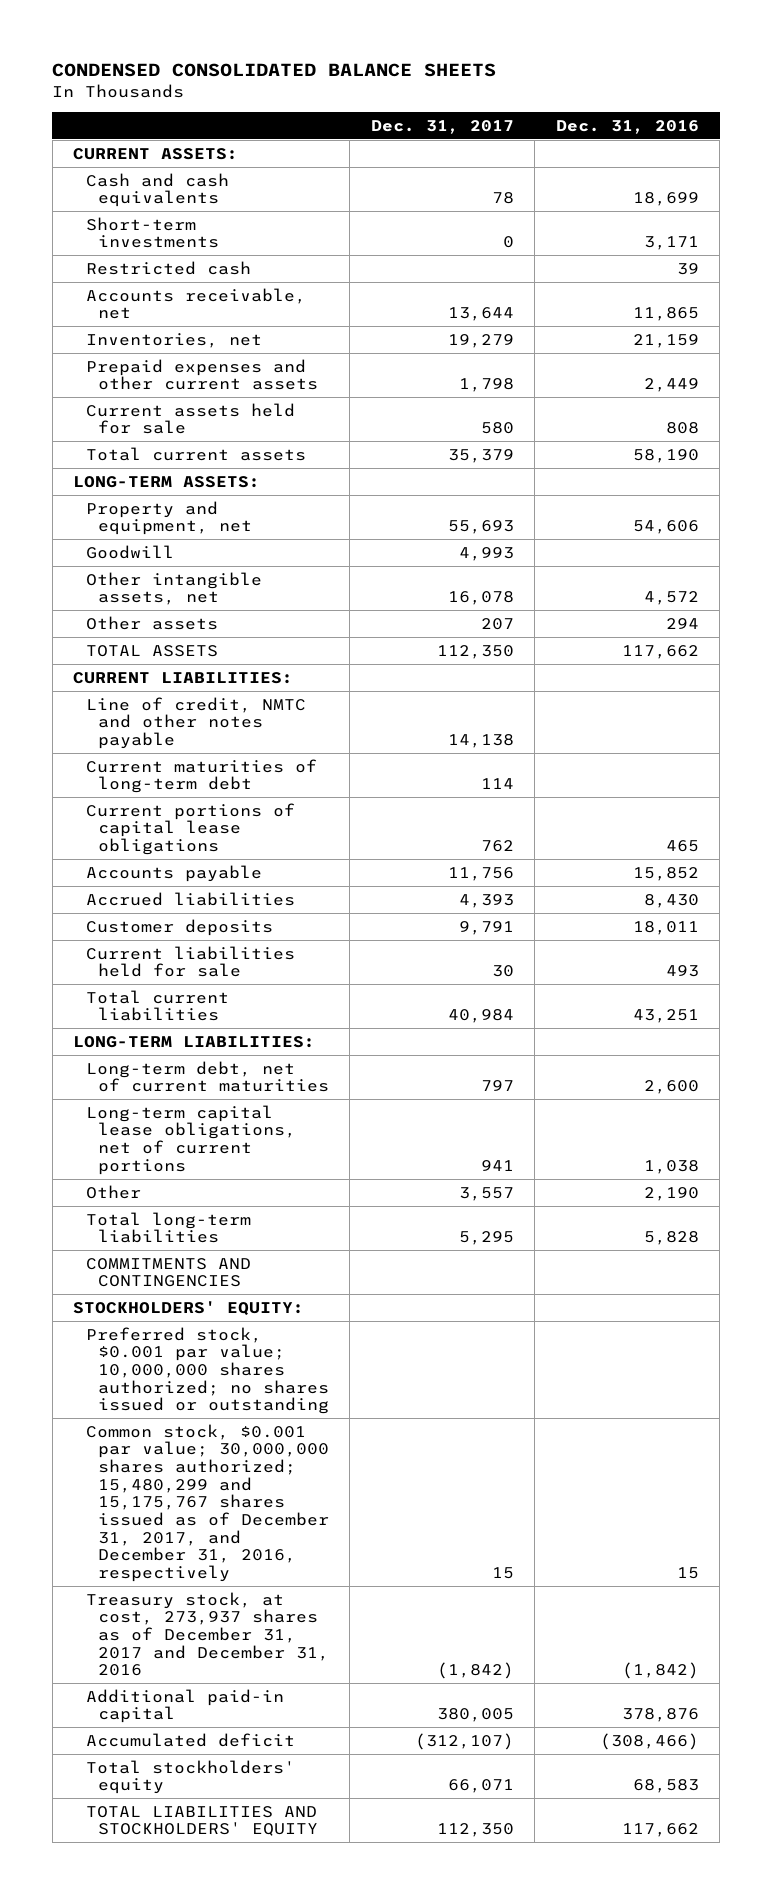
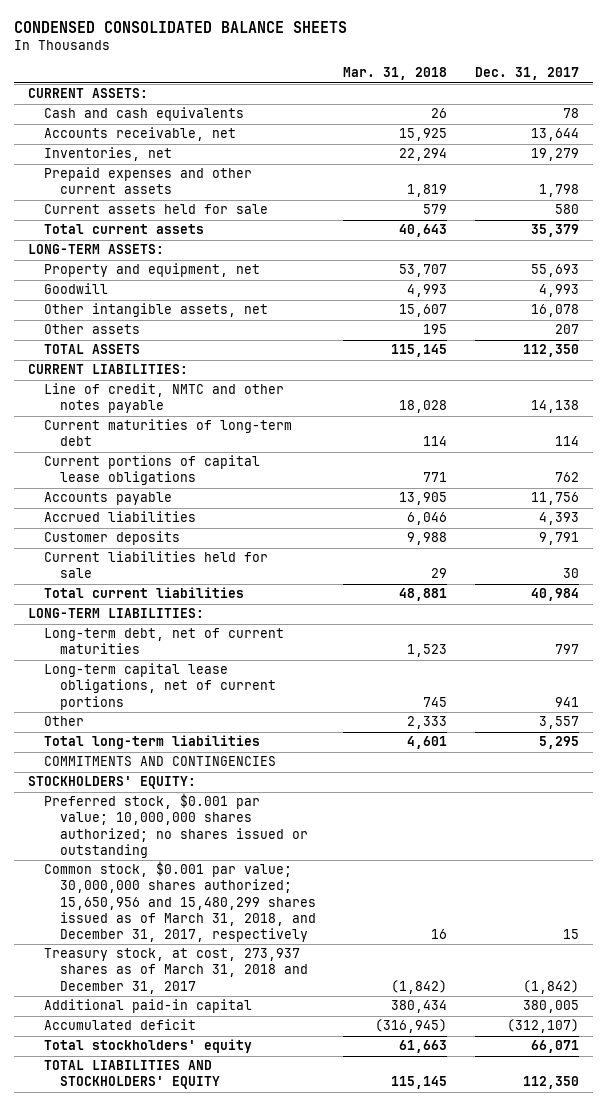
[555,119,699,134] Dec. 31, 2016 -> none
none -> [343,67,448,81] Mar. 31, 2018
[85,216,220,249] Short-term investments -> none
[85,260,251,275] Restricted cash -> none
[85,1423,330,1583] Common stock, $0.001 par value; 30,000,000 shares authorized; 15,480,299 and 15,175,767 shares issued as of December 31, 2017, and December 31, 2016, respectively -> [43,861,316,942] Common stock, $0.001 par value; 30,000,000 shares authorized; 15,650,956 and 15,480,299 shares issued as of March 31, 2018, and December 31, 2017, respectively
[85,1591,330,1677] Treasury stock, at cost, 273,937 shares as of December 31, 2017 and December 31, 2016 -> [43,948,308,994] Treasury stock, at cost, 273,937 shares as of March 31, 2018 and December 31, 2017

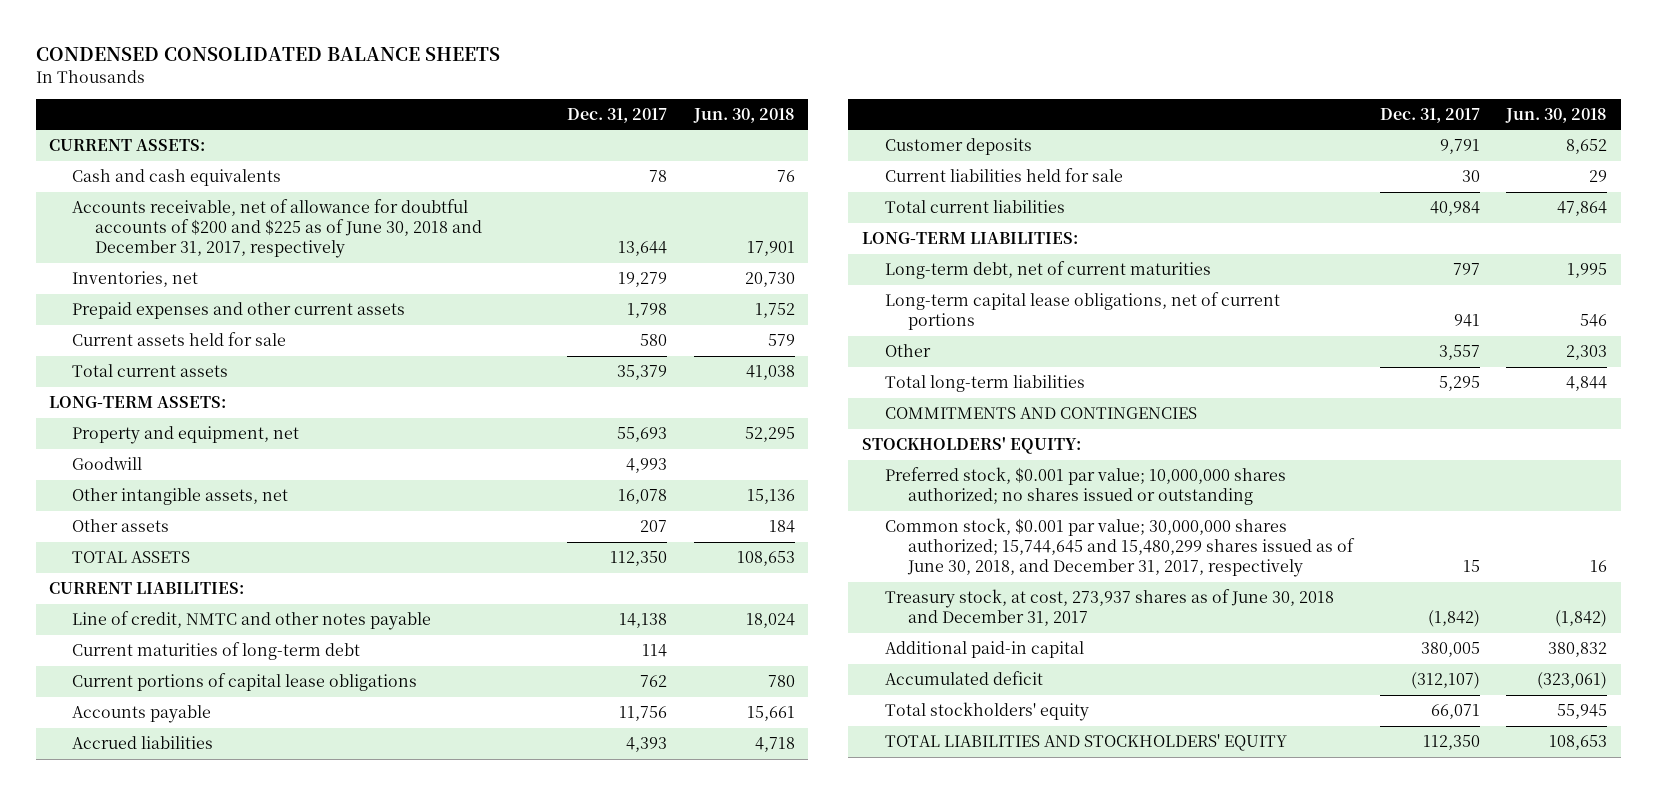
[343,67,448,81] Mar. 31, 2018 -> none
none -> [692,108,795,124] Jun. 30, 2018
[43,127,236,142] Accounts receivable, net -> [71,199,482,259] Accounts receivable, net of allowance for doubtful accounts of $200 and $225 as of June 30, 2018 and December 31, 2017, respectively
[43,861,316,942] Common stock, $0.001 par value; 30,000,000 shares authorized; 15,650,956 and 15,480,299 shares issued as of March 31, 2018, and December 31, 2017, respectively -> [884,518,1355,578] Common stock, $0.001 par value; 30,000,000 shares authorized; 15,744,645 and 15,480,299 shares issued as of June 30, 2018, and December 31, 2017, respectively
[43,948,308,994] Treasury stock, at cost, 273,937 shares as of March 31, 2018 and December 31, 2017 -> [884,589,1334,627] Treasury stock, at cost, 273,937 shares as of June 30, 2018 and December 31, 2017

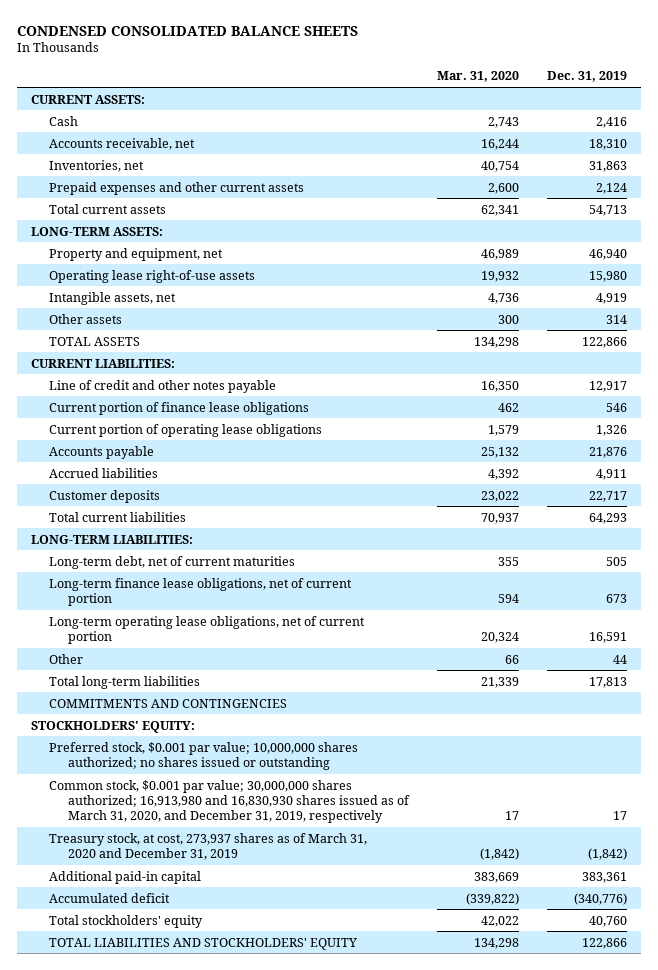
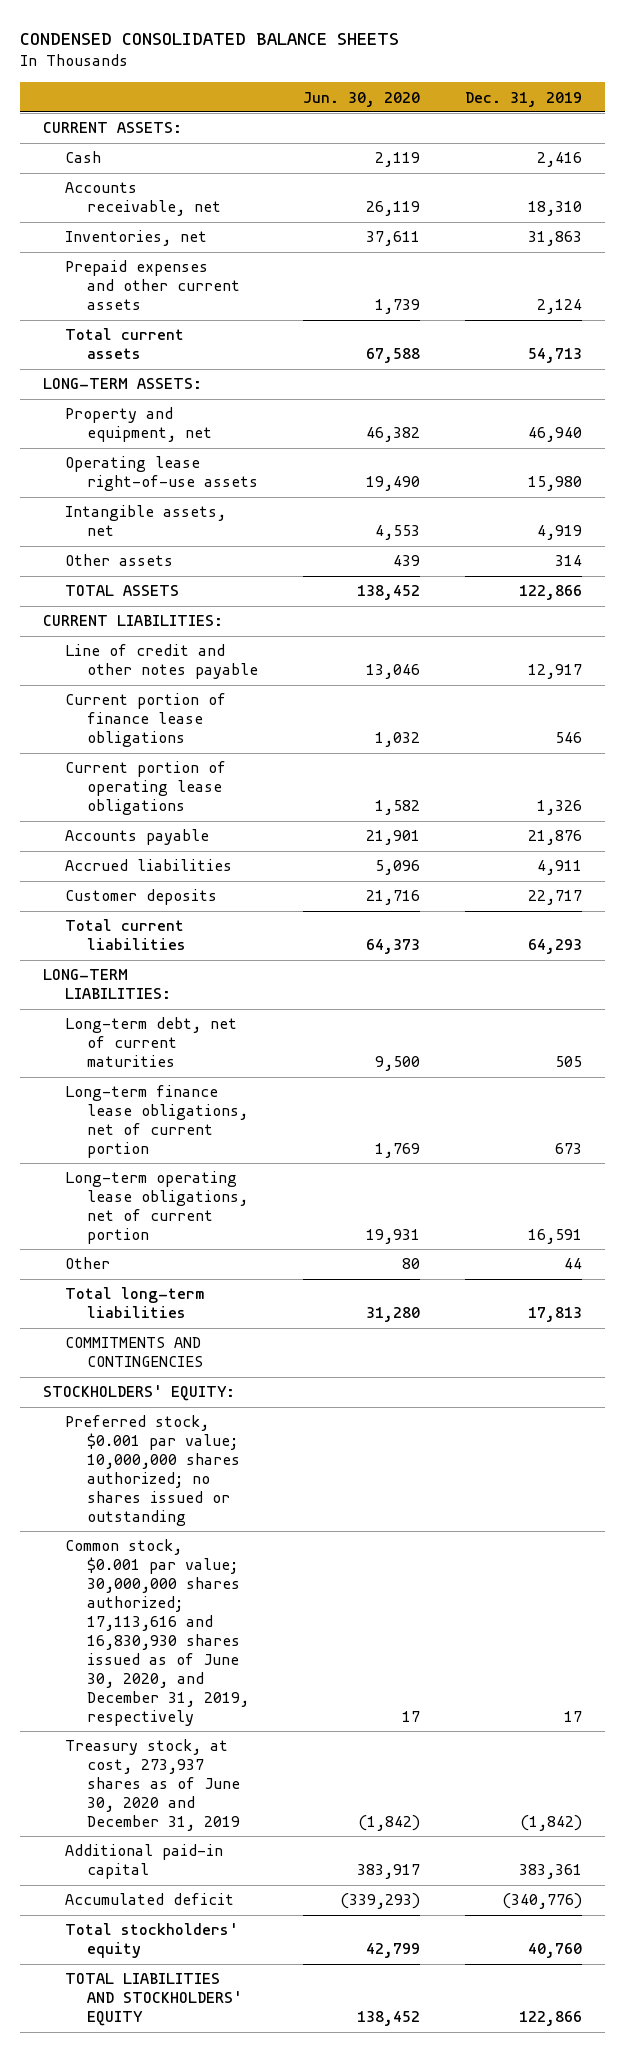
[436,71,519,83] Mar. 31, 2020 -> none
none -> [302,91,420,107] Jun. 30, 2020
[49,779,410,824] Common stock, $0.001 par value; 30,000,000 shares authorized; 16,913,980 and 16,830,930 shares issued as of March 31, 2020, and December 31, 2019, respectively -> [64,1539,249,1726] Common stock, $0.001 par value; 30,000,000 shares authorized; 17,113,616 and 16,830,930 shares issued as of June 30, 2020, and December 31, 2019, respectively
[49,832,368,860] Treasury stock, at cost, 273,937 shares as of March 31, 2020 and December 31, 2019 -> [64,1739,240,1832] Treasury stock, at cost, 273,937 shares as of June 30, 2020 and December 31, 2019

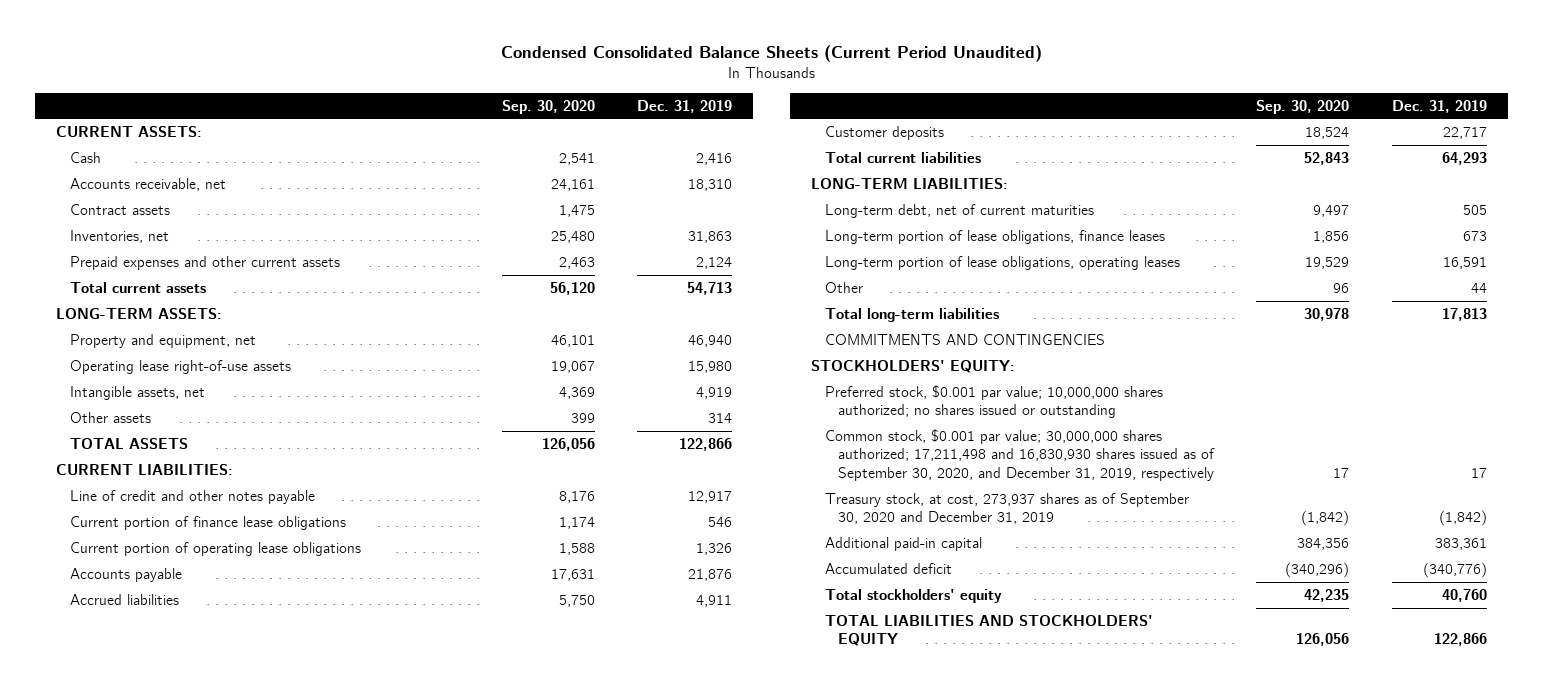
[20,33,400,46] CONDENSED CONSOLIDATED BALANCE SHEETS -> [500,45,1042,63] Condensed Consolidated Balance Sheets (Current Period Unaudited)
[302,91,420,107] Jun. 30, 2020 -> none
none -> [501,99,595,114] Sep. 30, 2020
none -> [69,203,170,215] Contract assets
[64,1085,248,1159] Long-term finance lease obligations, net of current portion -> [824,229,1165,244] Long-term portion of lease obligations, finance leases
[64,1171,248,1245] Long-term operating lease obligations, net of current portion -> [824,255,1180,270] Long-term portion of lease obligations, operating leases
[64,1539,249,1726] Common stock, $0.001 par value; 30,000,000 shares authorized; 17,113,616 and 16,830,930 shares issued as of June 30, 2020, and December 31, 2019, respectively -> [824,428,1215,481] Common stock, $0.001 par value; 30,000,000 shares authorized; 17,211,498 and 16,830,930 shares issued as of September 30, 2020, and December 31, 2019, respectively
[64,1739,240,1832] Treasury stock, at cost, 273,937 shares as of June 30, 2020 and December 31, 2019 -> [824,492,1189,525] Treasury stock, at cost, 273,937 shares as of September 30, 2020 and December 31, 2019

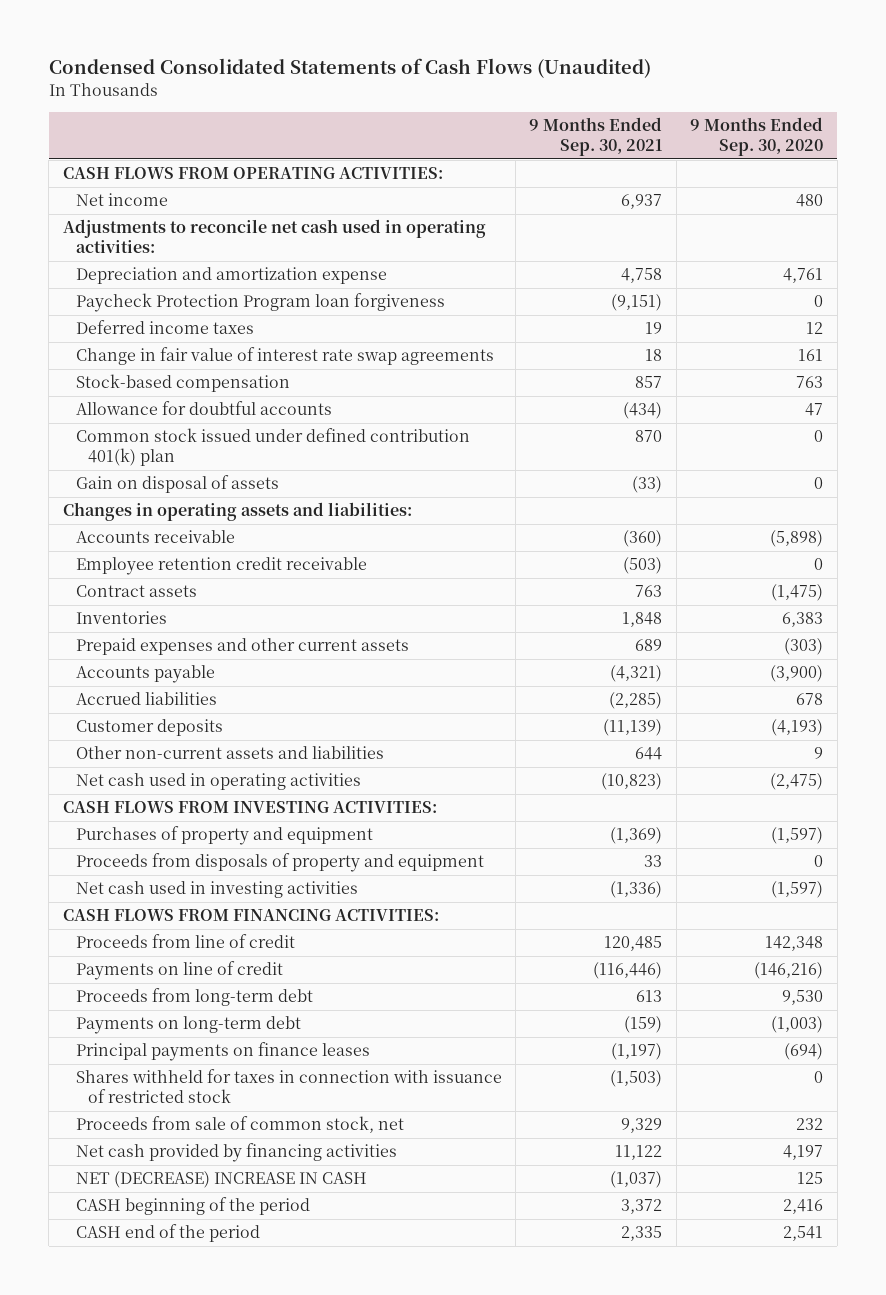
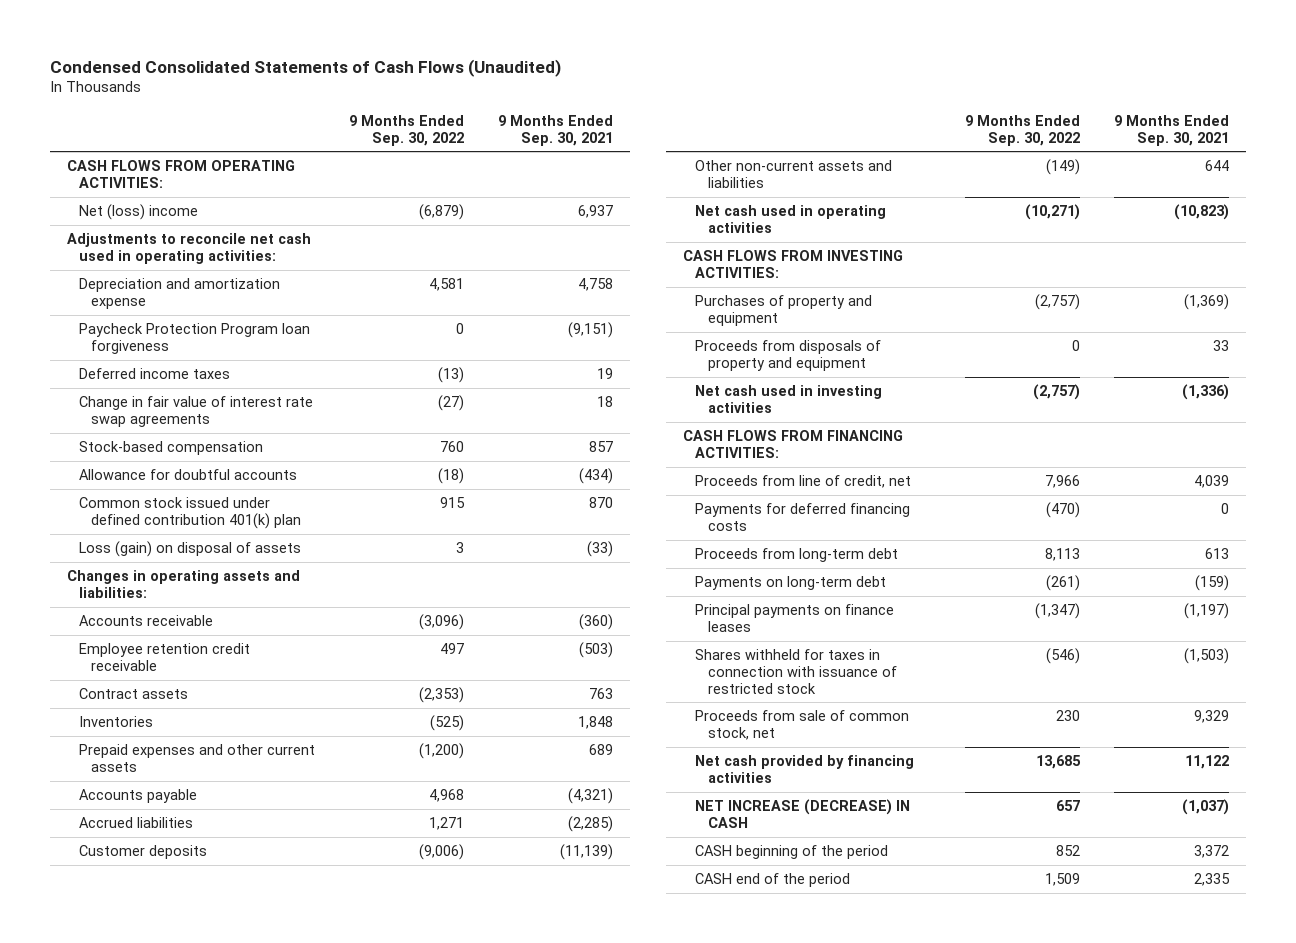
[690,117,824,156] 9 Months Ended Sep. 30, 2020 -> none
none -> [348,114,464,146] 9 Months Ended Sep. 30, 2022
[75,193,168,207] Net income -> [79,204,199,221] Net (loss) income
[75,475,279,494] Gain on disposal of assets -> [79,541,302,558] Loss (gain) on disposal of assets
[75,961,283,981] Payments on line of credit -> none
[75,934,295,949] Proceeds from line of credit -> [695,475,912,489] Proceeds from line of credit, net
[604,936,663,952] 120,485 -> [1193,475,1229,489] 4,039
none -> [695,503,911,531] Payments for deferred financing costs
[75,1171,367,1189] NET (DECREASE) INCREASE IN CASH -> [695,799,911,828] NET INCREASE (DECREASE) IN CASH

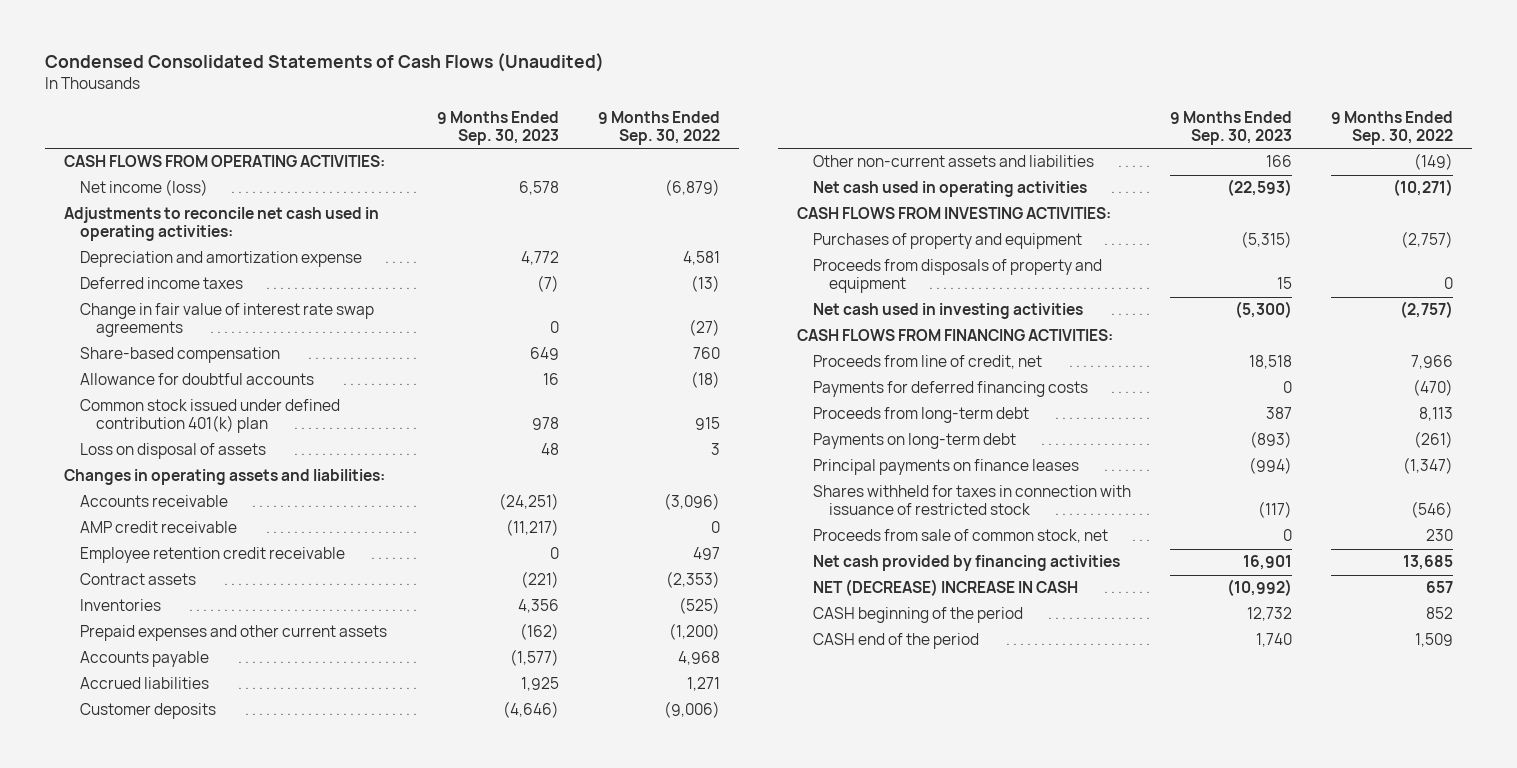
[497,114,613,146] 9 Months Ended Sep. 30, 2021 -> none
none -> [436,111,559,145] 9 Months Ended Sep. 30, 2023
[79,204,199,221] Net (loss) income -> [80,179,209,197] Net income (loss)
[79,323,311,354] Paycheck Protection Program loan forgiveness -> none
[79,441,264,456] Stock-based compensation -> [80,347,281,364] Share-based compensation
[79,541,302,558] Loss (gain) on disposal of assets -> [80,443,267,460] Loss on disposal of assets
none -> [80,521,238,534] AMP credit receivable
[695,799,911,828] NET INCREASE (DECREASE) IN CASH -> [812,579,1078,597] NET (DECREASE) INCREASE IN CASH

